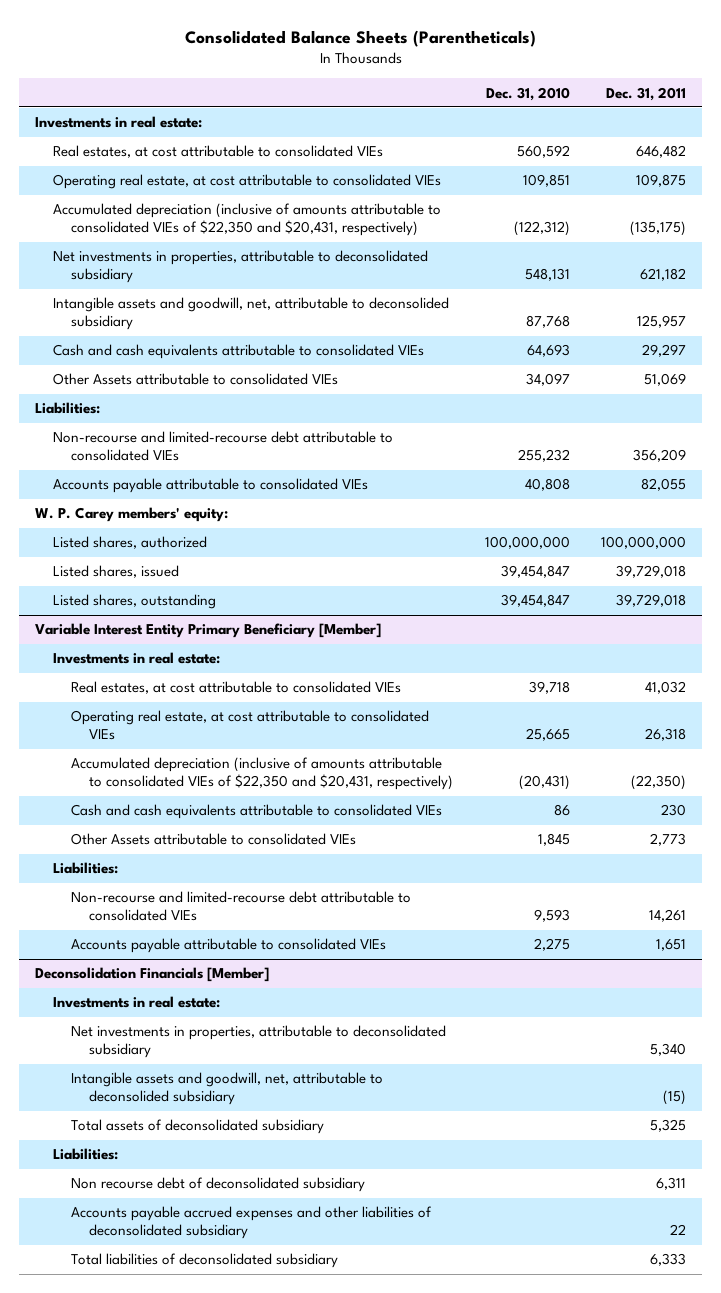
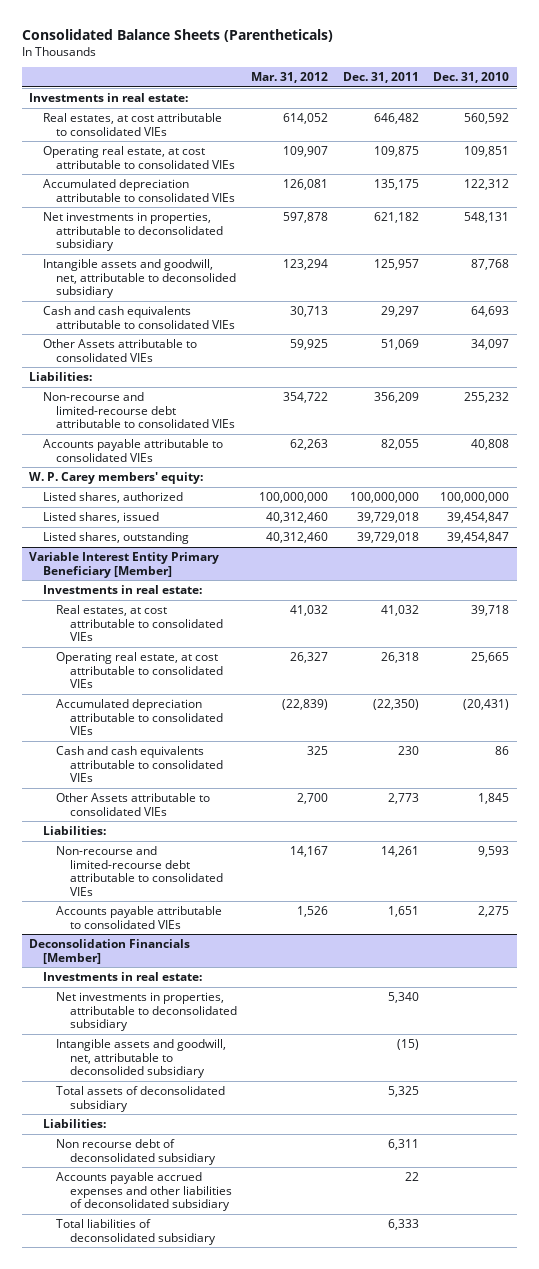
none -> [251,72,329,84] Mar. 31, 2012
[53,203,442,237] Accumulated depreciation (inclusive of amounts attributable to consolidated VIEs of $22,350 and $20,431, respectively) -> [42,179,236,202] Accumulated depreciation attributable to consolidated VIEs
[513,221,570,237] (122,312) -> [464,179,510,191] 122,312
[630,221,687,237] (135,175) -> [373,179,419,191] 135,175
[70,757,453,791] Accumulated depreciation (inclusive of amounts attributable to consolidated VIEs of $22,350 and $20,431, respectively) -> [56,699,223,736] Accumulated depreciation attributable to consolidated VIEs

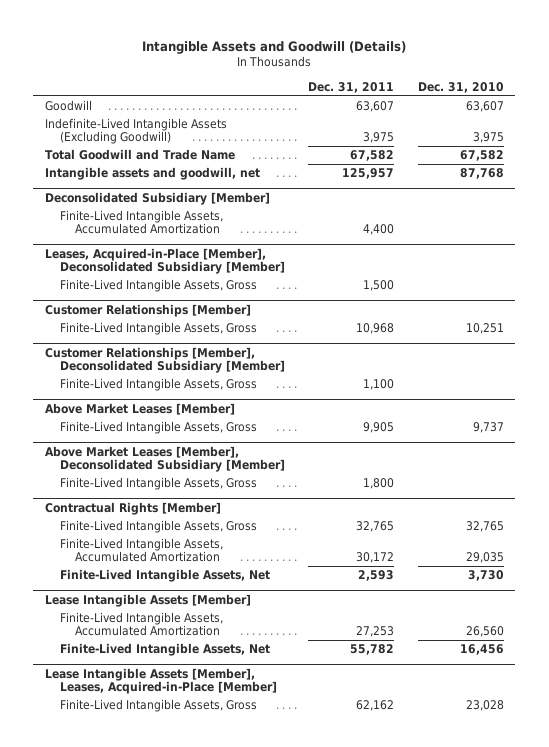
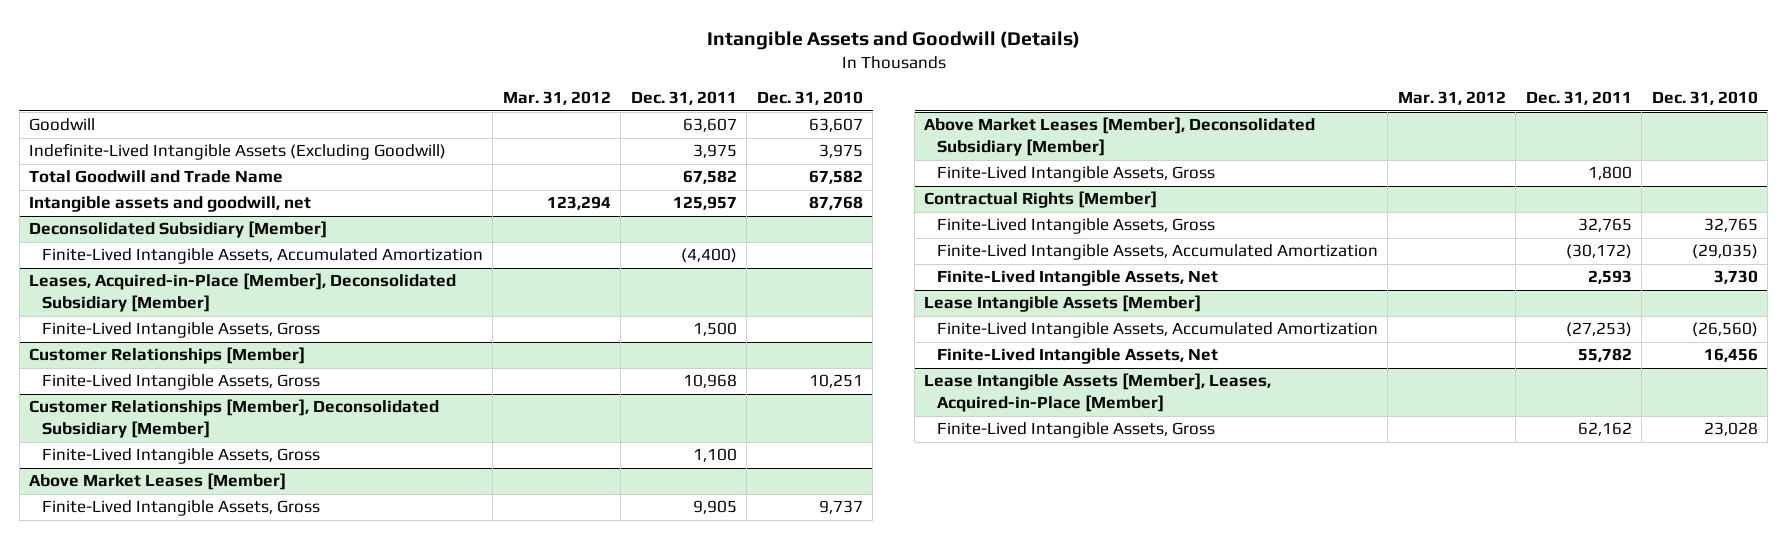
none -> [502,91,611,106] Mar. 31, 2012
[363,224,395,236] 4,400 -> [680,248,737,264] (4,400)
[356,552,395,564] 30,172 -> [1565,244,1632,260] (30,172)
[465,552,504,564] 29,035 -> [1691,244,1758,260] (29,035)
[356,626,395,638] 27,253 -> [1565,322,1632,338] (27,253)
[465,626,504,638] 26,560 -> [1691,322,1758,338] (26,560)

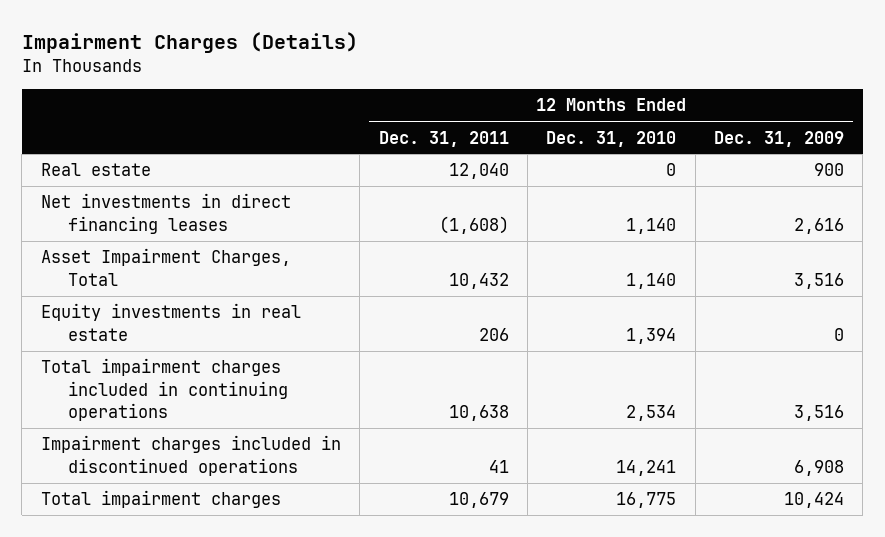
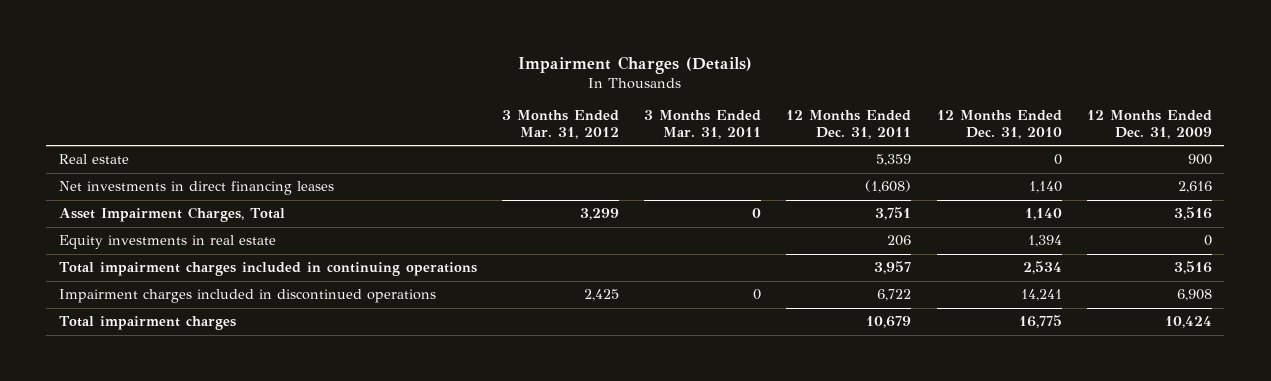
none -> [502,110,620,139] 3 Months Ended Mar. 31, 2012
none -> [644,110,762,139] 3 Months Ended Mar. 31, 2011
[448,163,509,180] 12,040 -> [876,154,912,167] 5,359
[448,272,509,289] 10,432 -> [875,207,912,221] 3,751
[448,404,509,421] 10,638 -> [874,261,912,275] 3,957
[488,459,509,473] 41 -> [877,289,912,302] 6,722

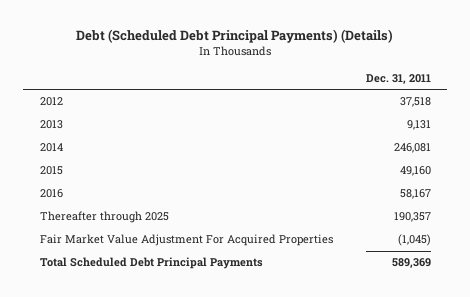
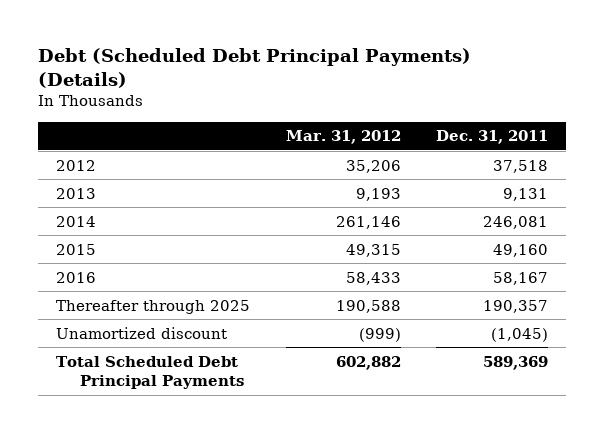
none -> [285,130,401,145] Mar. 31, 2012
[39,234,333,247] Fair Market Value Adjustment For Acquired Properties -> [56,326,228,339] Unamortized discount

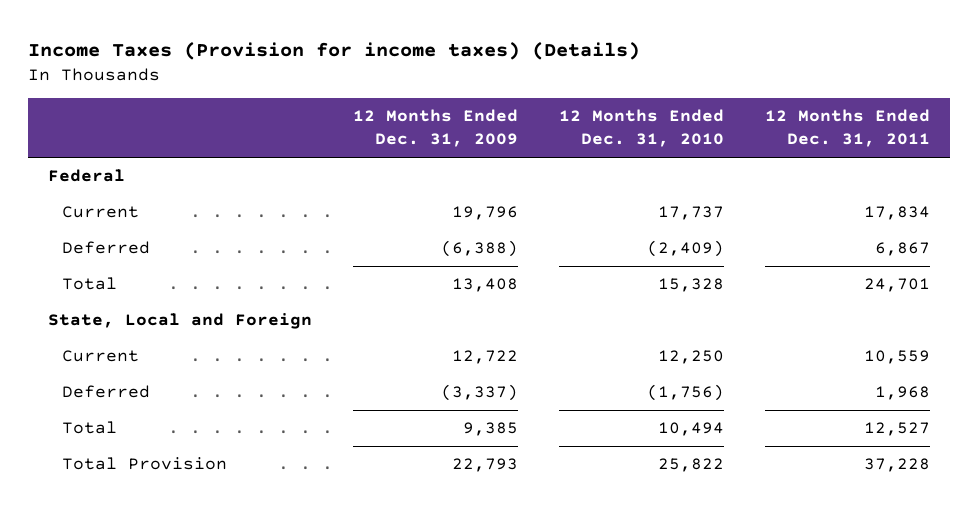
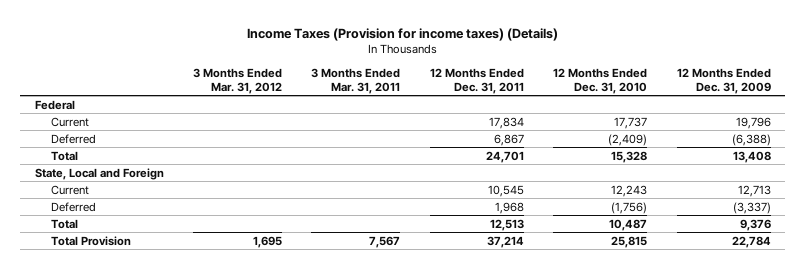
none -> [193,68,283,94] 3 Months Ended Mar. 31, 2012
none -> [311,68,401,94] 3 Months Ended Mar. 31, 2011
[451,350,518,365] 12,722 -> [737,184,771,197] 12,713
[657,350,724,365] 12,250 -> [611,184,648,197] 12,243
[863,350,930,365] 10,559 -> [487,184,524,197] 10,545
[462,422,518,437] 9,385 -> [739,218,771,231] 9,376
[657,422,724,437] 10,494 -> [609,218,648,231] 10,487
[863,422,930,437] 12,527 -> [489,218,524,231] 12,513
[451,458,518,473] 22,793 -> [731,235,771,248] 22,784
[657,458,724,473] 25,822 -> [611,235,648,248] 25,815
[863,458,930,473] 37,228 -> [486,235,524,248] 37,214

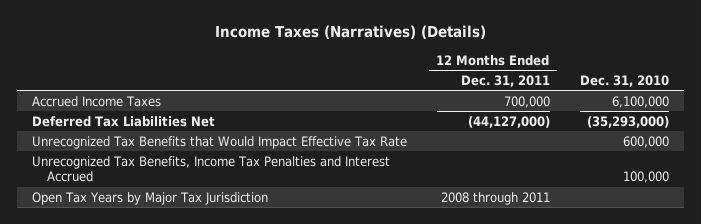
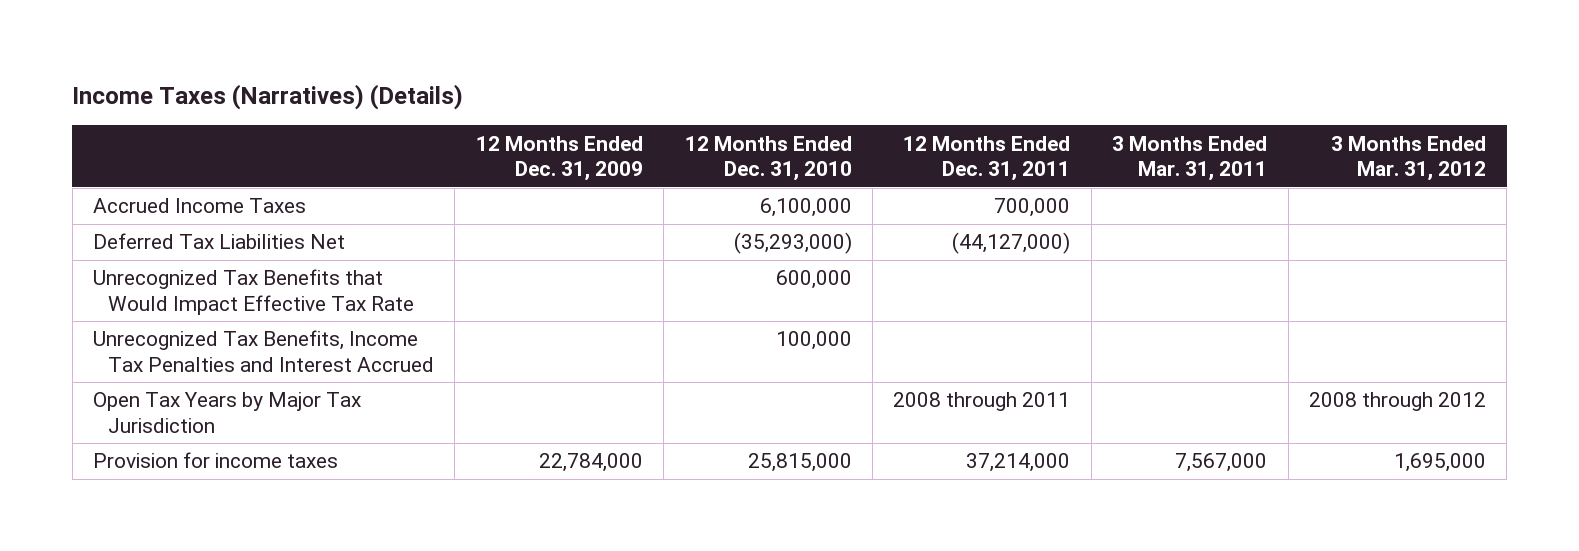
[579,74,669,87] Dec. 31, 2010 -> none
none -> [475,135,643,182] 12 Months Ended Dec. 31, 2009
none -> [684,135,852,182] 12 Months Ended Dec. 31, 2010
none -> [1112,135,1268,182] 3 Months Ended Mar. 31, 2011
none -> [1330,135,1486,182] 3 Months Ended Mar. 31, 2012
none -> [92,452,338,469] Provision for income taxes

